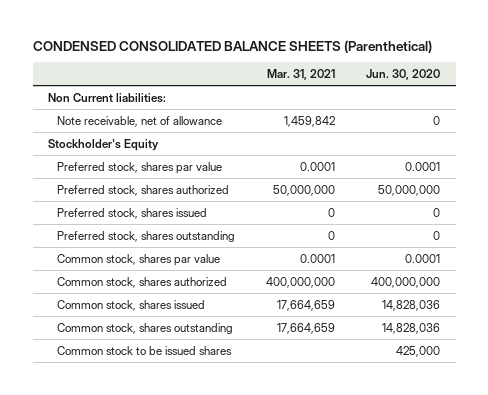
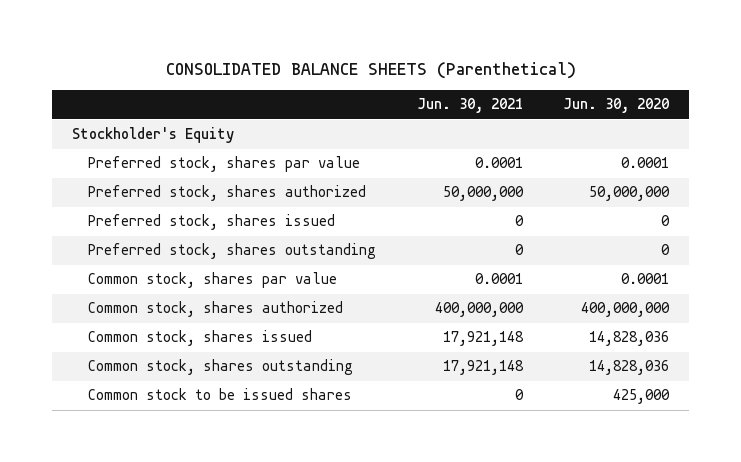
[32,39,432,53] CONDENSED CONSOLIDATED BALANCE SHEETS (Parenthetical) -> [165,61,576,79] CONSOLIDATED BALANCE SHEETS (Parenthetical)
[267,69,336,81] Mar. 31, 2021 -> none
none -> [416,98,523,114] Jun. 30, 2021
[48,92,167,103] Non Current liabilities: -> none
[57,115,223,127] Note receivable, net of allowance -> none

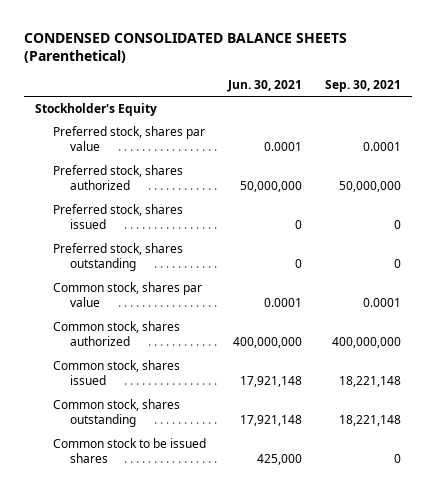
[165,61,576,79] CONSOLIDATED BALANCE SHEETS (Parenthetical) -> [23,32,347,64] CONDENSED CONSOLIDATED BALANCE SHEETS (Parenthetical)
[563,98,670,114] Jun. 30, 2020 -> none
none -> [324,80,401,93] Sep. 30, 2021
[514,389,524,401] 0 -> [257,454,303,466] 425,000

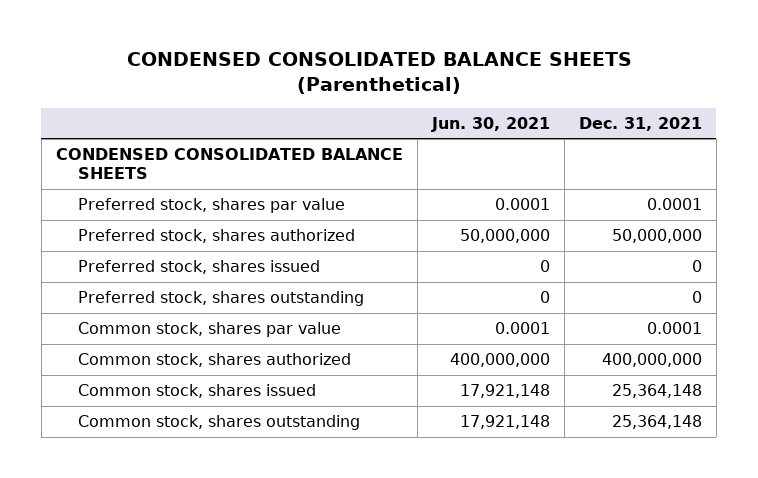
[324,80,401,93] Sep. 30, 2021 -> none
none -> [578,116,702,131] Dec. 31, 2021
[35,102,158,116] Stockholder's Equity -> none
none -> [55,148,403,180] CONDENSED CONSOLIDATED BALANCE SHEETS
[52,437,206,464] Common stock to be issued shares -> none

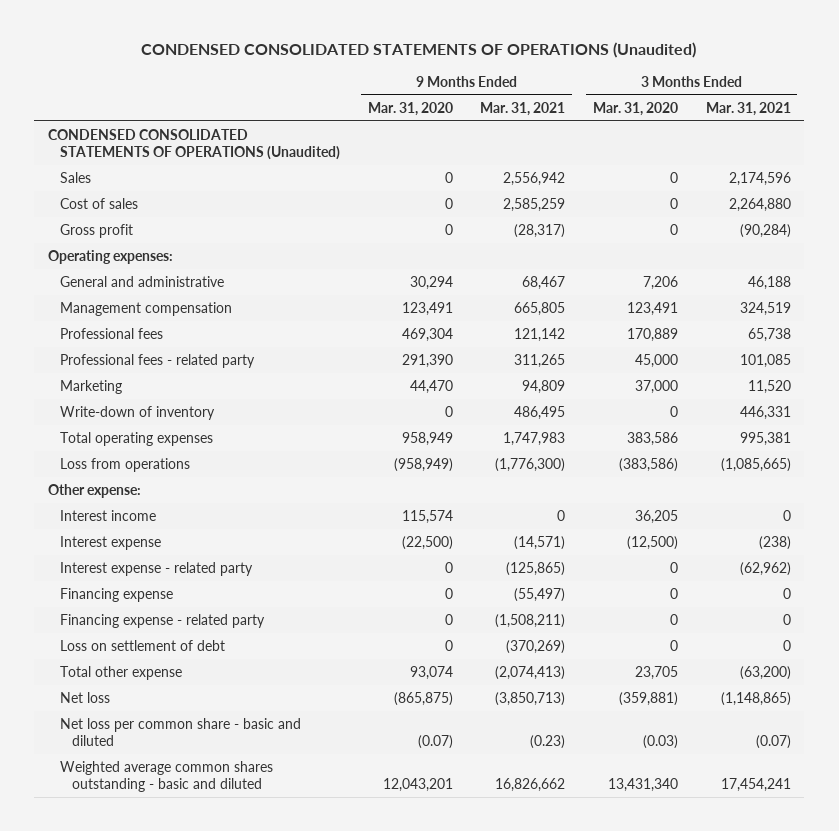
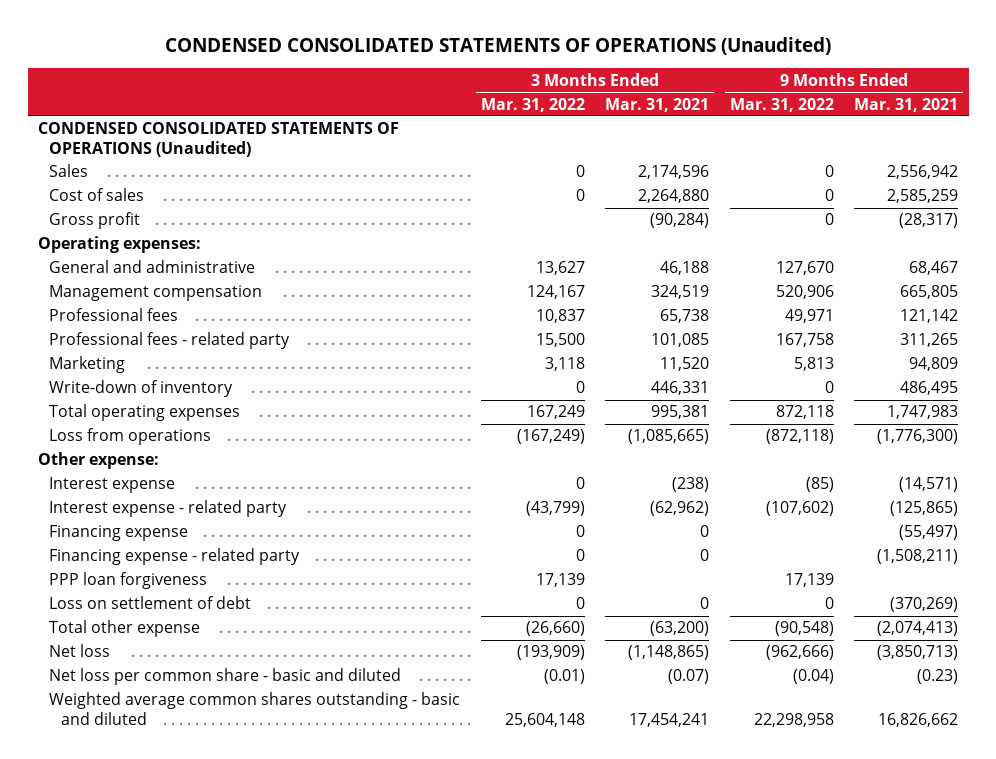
[367,101,453,116] Mar. 31, 2020 -> none
[592,101,678,116] Mar. 31, 2020 -> none
none -> [480,97,585,112] Mar. 31, 2022
none -> [729,97,834,112] Mar. 31, 2022
[60,509,157,521] Interest income -> none
none -> [49,572,208,590] PPP loan forgiveness

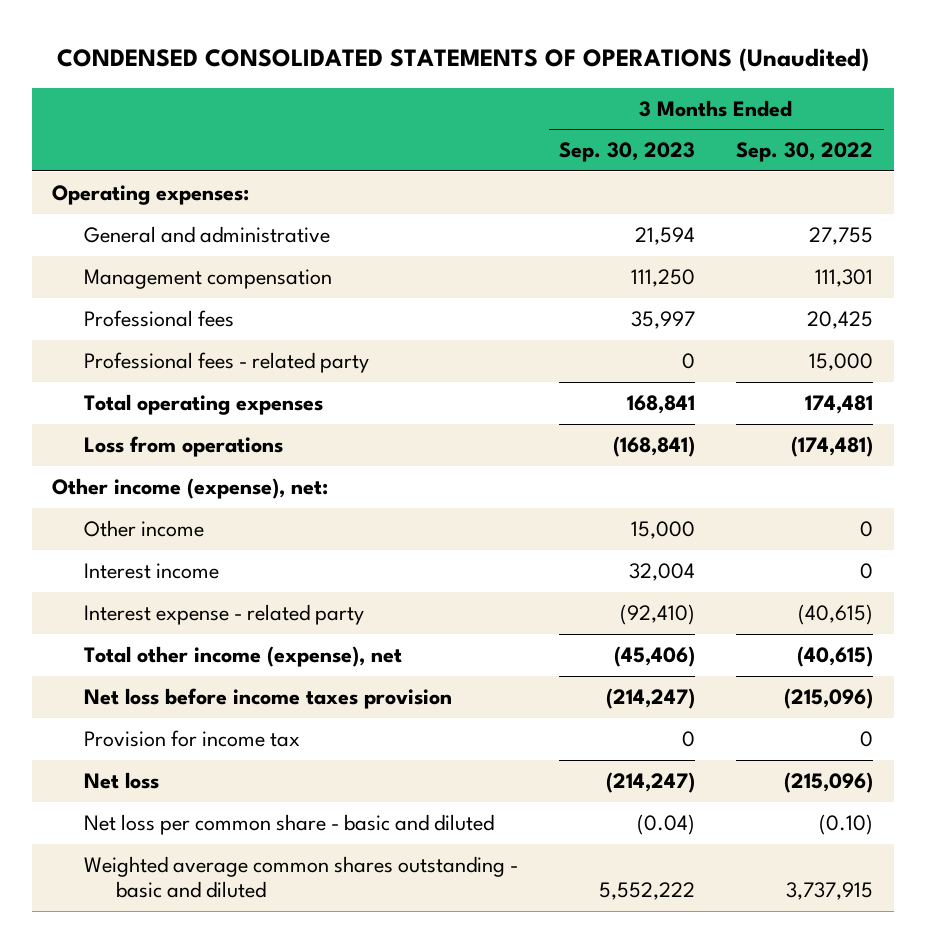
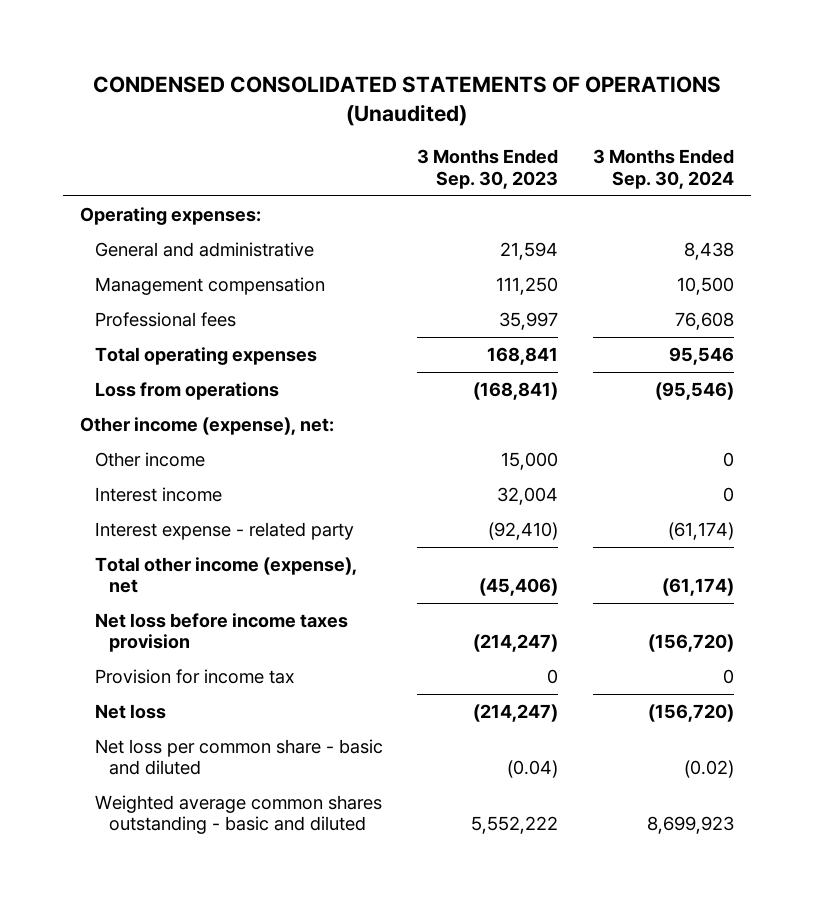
[736,142,874,163] Sep. 30, 2022 -> none
none -> [592,149,734,189] 3 Months Ended Sep. 30, 2024
[84,351,370,373] Professional fees - related party -> none

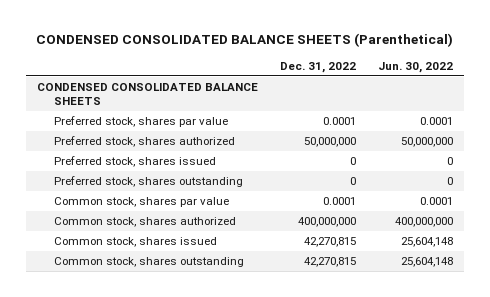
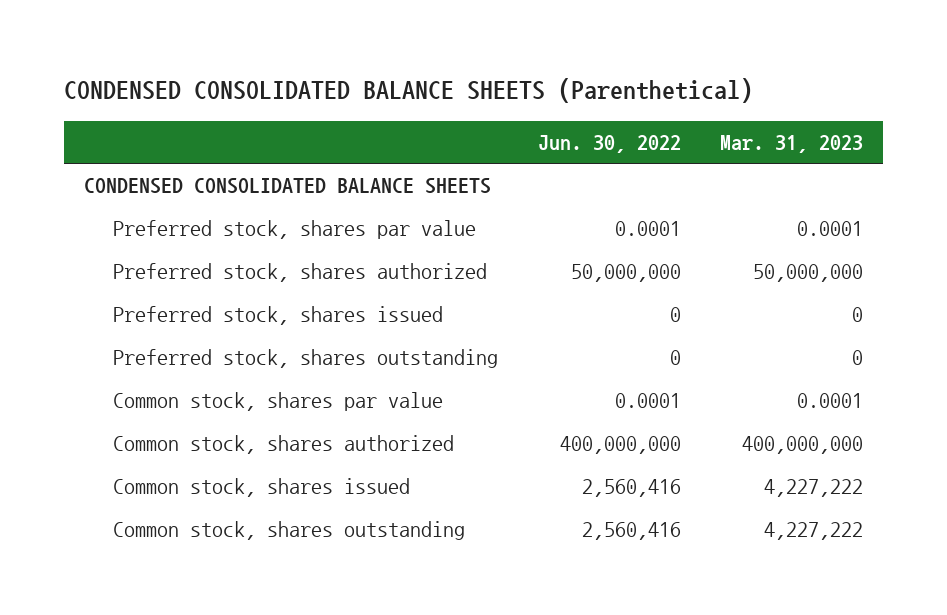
[279,61,356,73] Dec. 31, 2022 -> none
none -> [720,134,864,153] Mar. 31, 2023
[400,236,453,247] 25,604,148 -> [581,479,681,498] 2,560,416
[400,256,453,267] 25,604,148 -> [581,522,681,541] 2,560,416

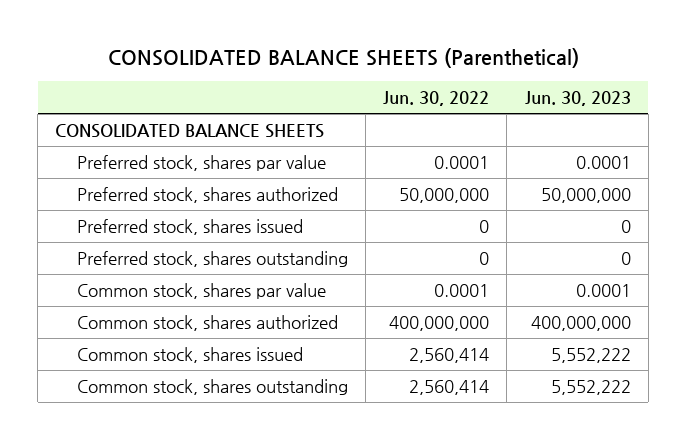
[64,78,754,104] CONDENSED CONSOLIDATED BALANCE SHEETS (Parenthetical) -> [108,48,580,69] CONSOLIDATED BALANCE SHEETS (Parenthetical)
[720,134,864,153] Mar. 31, 2023 -> none
none -> [524,91,631,107] Jun. 30, 2023
[83,178,491,195] CONDENSED CONSOLIDATED BALANCE SHEETS -> [55,123,325,138] CONSOLIDATED BALANCE SHEETS
[581,479,681,498] 2,560,416 -> [409,347,490,363] 2,560,414
[581,522,681,541] 2,560,416 -> [409,379,490,395] 2,560,414

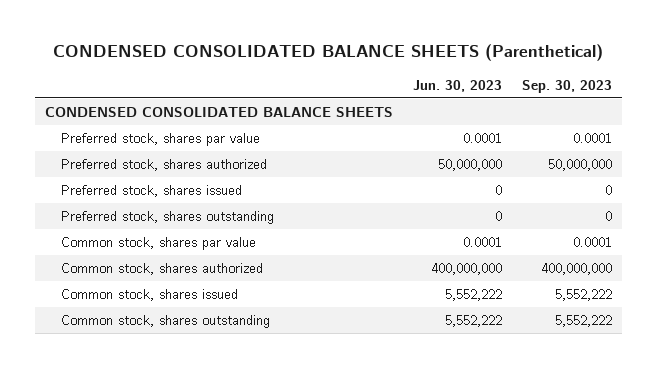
[108,48,580,69] CONSOLIDATED BALANCE SHEETS (Parenthetical) -> [53,44,604,62] CONDENSED CONSOLIDATED BALANCE SHEETS (Parenthetical)
[383,91,490,107] Jun. 30, 2022 -> none
none -> [521,79,612,93] Sep. 30, 2023
[55,123,325,138] CONSOLIDATED BALANCE SHEETS -> [45,107,394,118] CONDENSED CONSOLIDATED BALANCE SHEETS

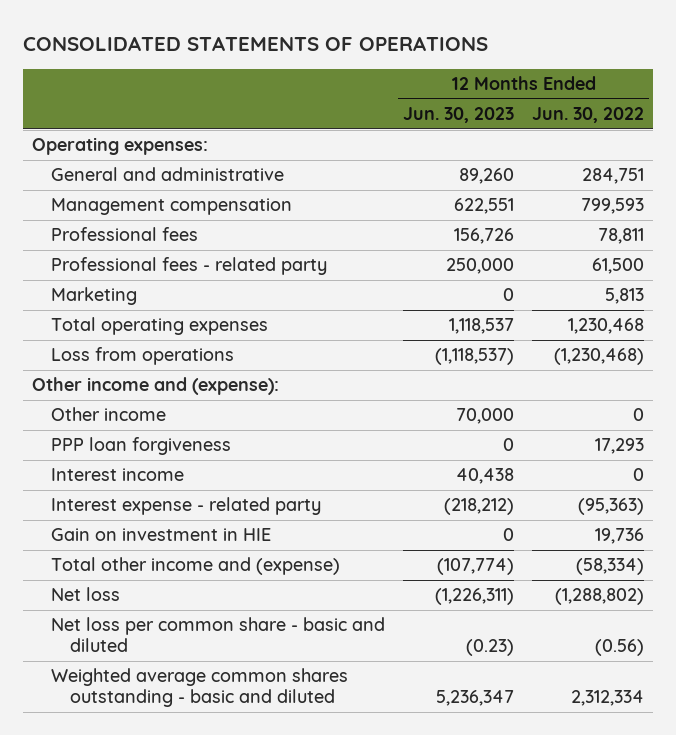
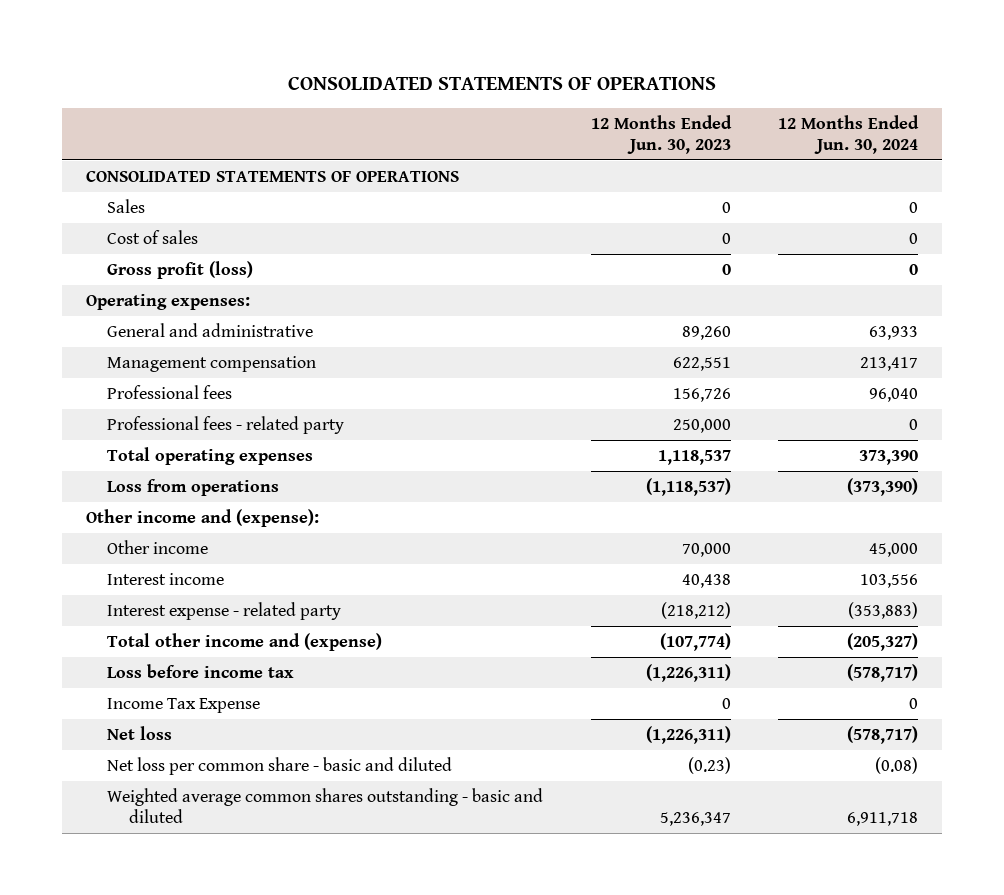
[532,106,645,123] Jun. 30, 2022 -> none
none -> [778,114,920,154] 12 Months Ended Jun. 30, 2024
none -> [85,171,459,183] CONSOLIDATED STATEMENTS OF OPERATIONS
none -> [107,199,146,214] Sales
none -> [107,230,199,245] Cost of sales
none -> [107,261,254,280] Gross profit (loss)
[50,287,137,306] Marketing -> none
[50,437,231,456] PPP loan forgiveness -> none
[50,528,271,542] Gain on investment in HIE -> none
none -> [107,664,295,679] Loss before income tax
none -> [107,698,261,714] Income Tax Expense

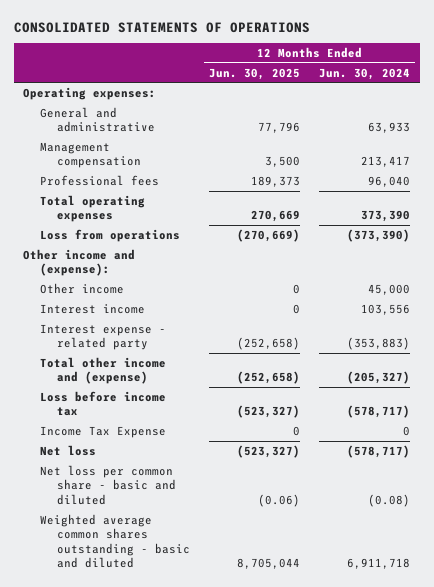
[590,114,732,154] 12 Months Ended Jun. 30, 2023 -> none
none -> [209,67,301,80] Jun. 30, 2025
[85,171,459,183] CONSOLIDATED STATEMENTS OF OPERATIONS -> none
[107,199,146,214] Sales -> none
[107,230,199,245] Cost of sales -> none
[107,261,254,280] Gross profit (loss) -> none
[107,416,345,435] Professional fees - related party -> none

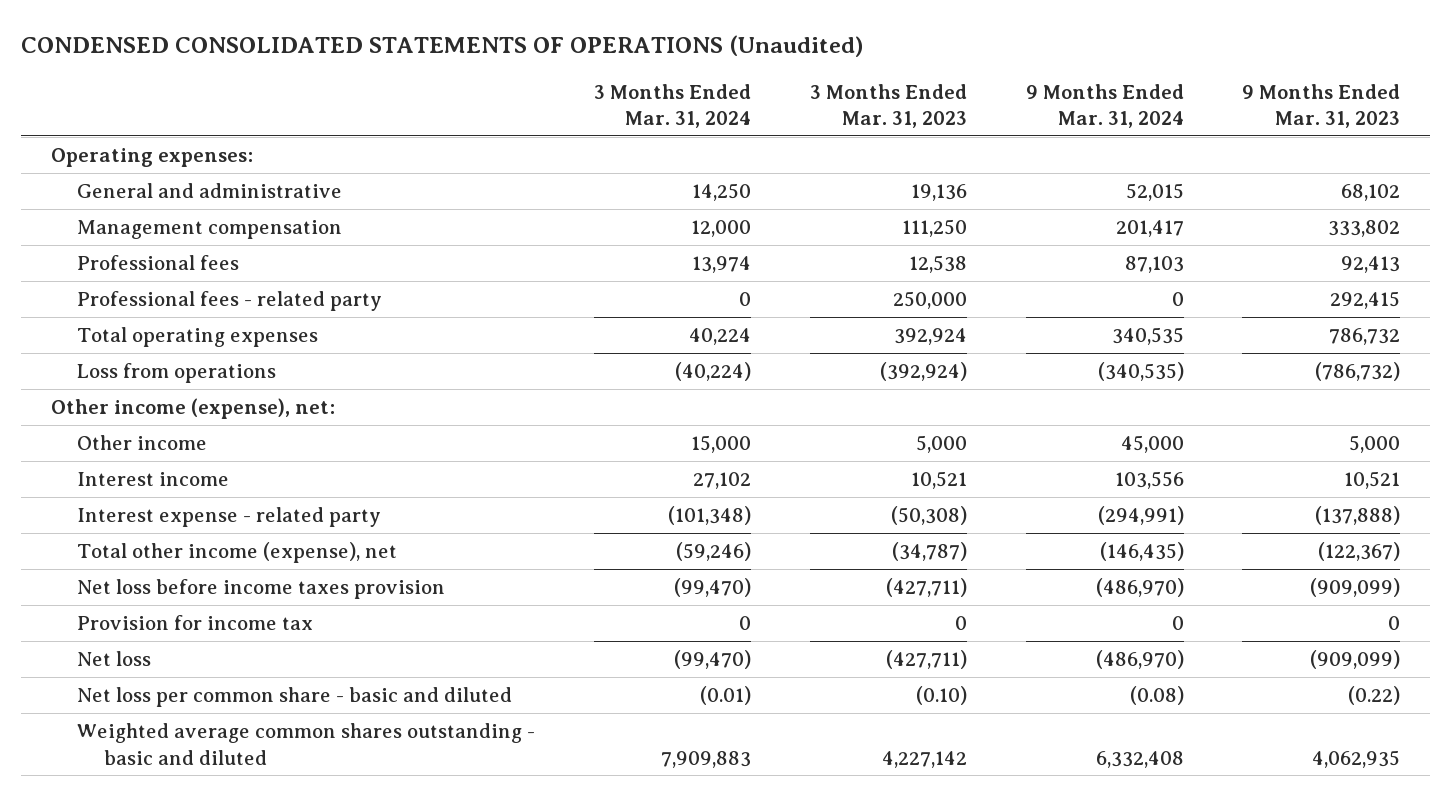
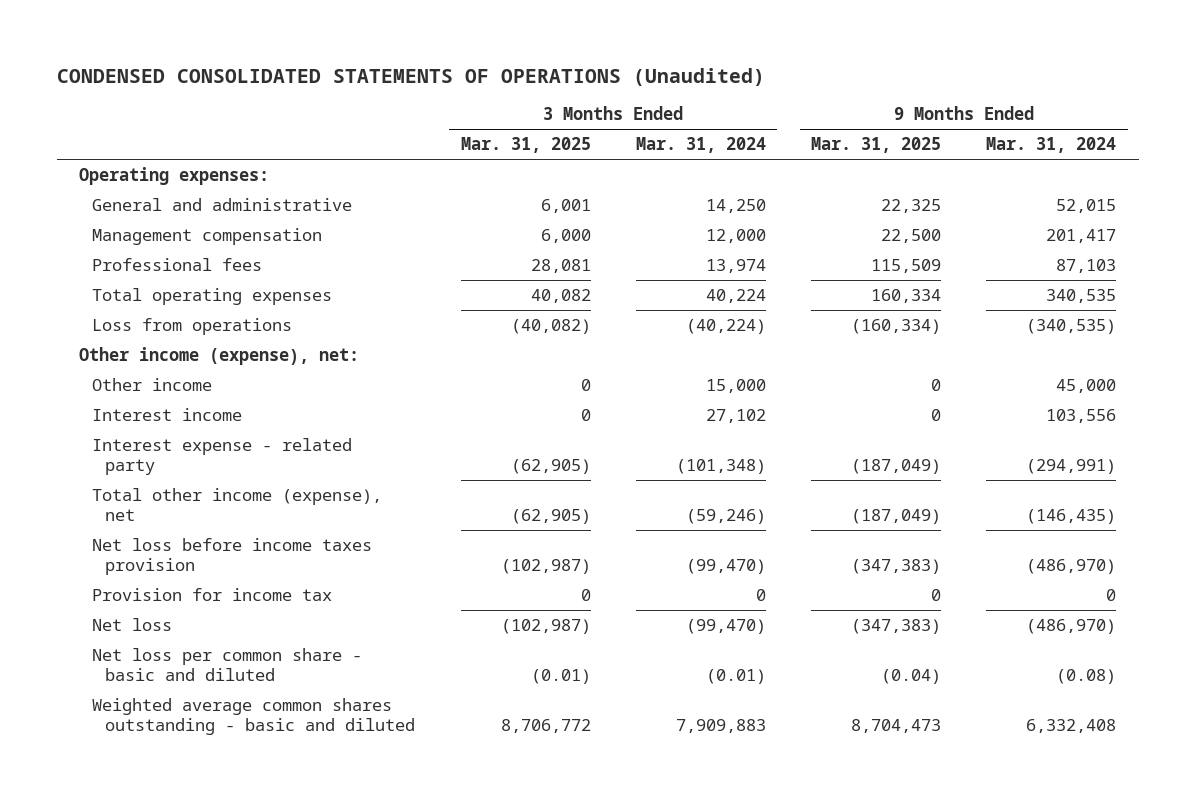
[809,83,967,129] 3 Months Ended Mar. 31, 2023 -> none
[1242,83,1401,129] 9 Months Ended Mar. 31, 2023 -> none
none -> [460,137,591,154] Mar. 31, 2025
none -> [811,137,942,154] Mar. 31, 2025
[77,291,383,312] Professional fees - related party -> none

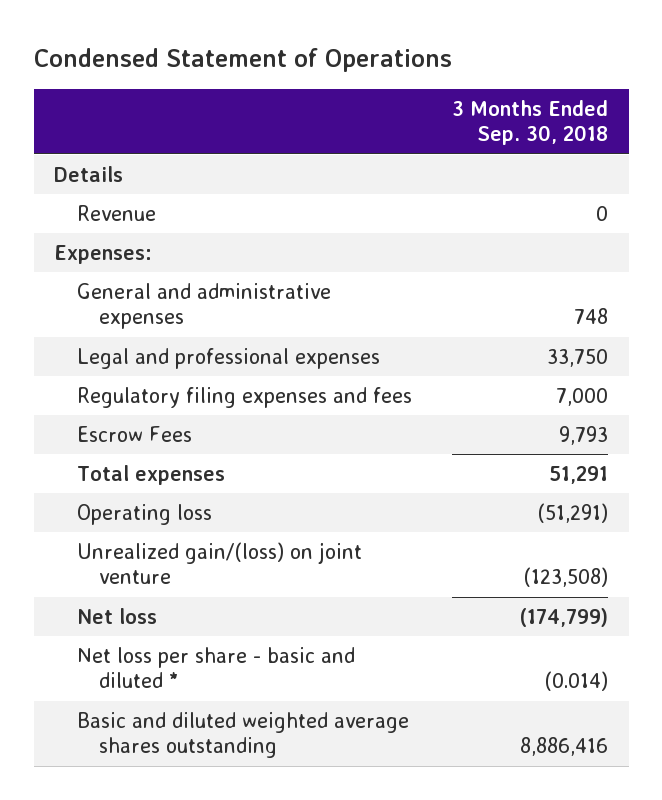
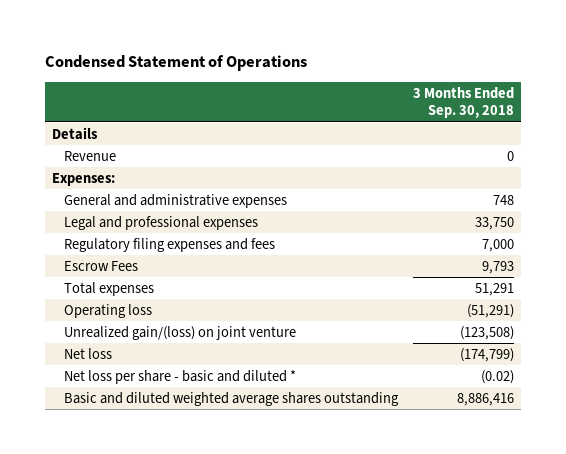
[545,671,609,692] (0.014) -> [480,369,514,384] (0.02)

